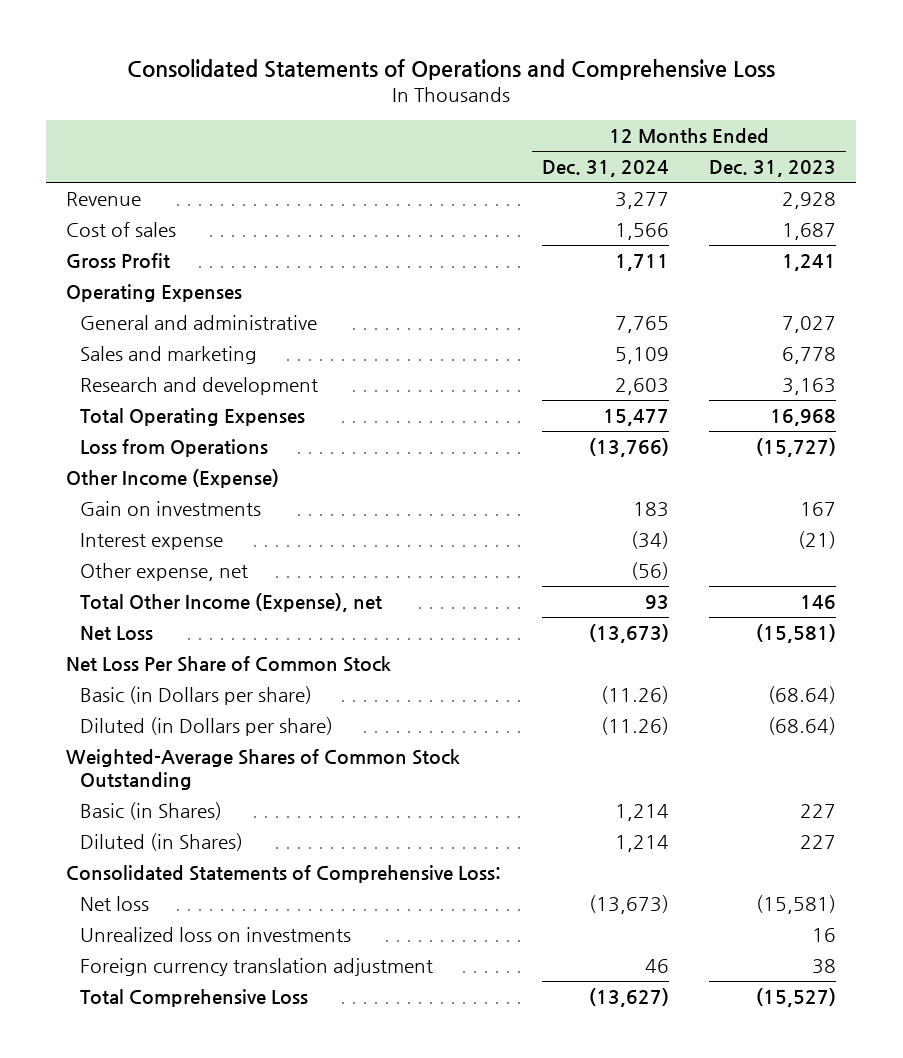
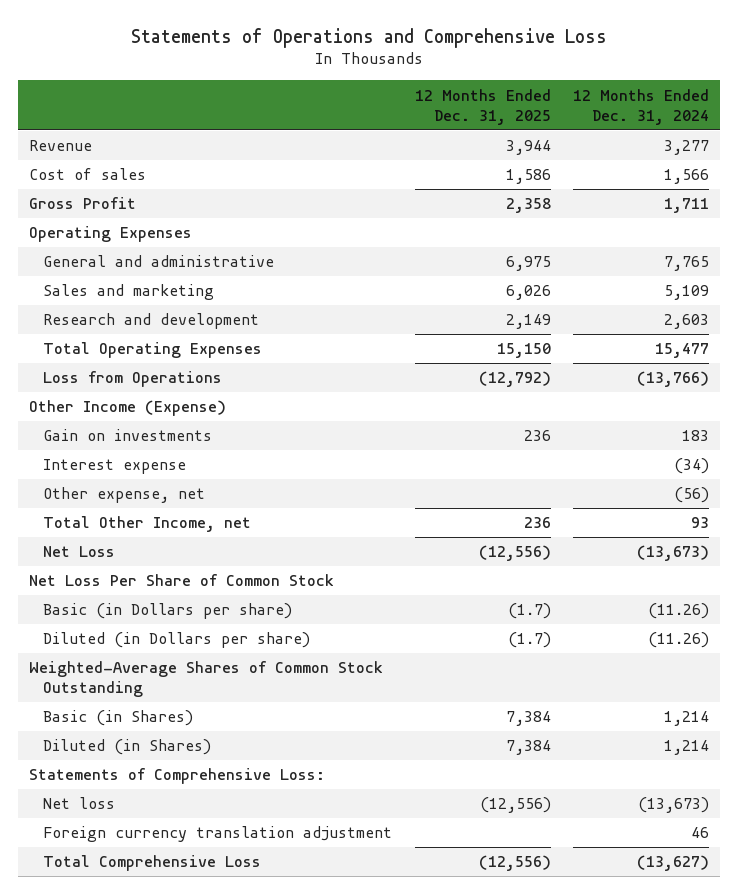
[127,58,776,80] Consolidated Statements of Operations and Comprehensive Loss -> [130,27,607,48] Statements of Operations and Comprehensive Loss
[709,160,837,178] Dec. 31, 2023 -> none
none -> [414,88,551,125] 12 Months Ended Dec. 31, 2025
[80,593,383,613] Total Other Income (Expense), net -> [43,516,252,533] Total Other Income, net
[66,865,502,884] Consolidated Statements of Comprehensive Loss: -> [28,768,325,785] Statements of Comprehensive Loss:
[80,927,352,943] Unrealized loss on investments -> none

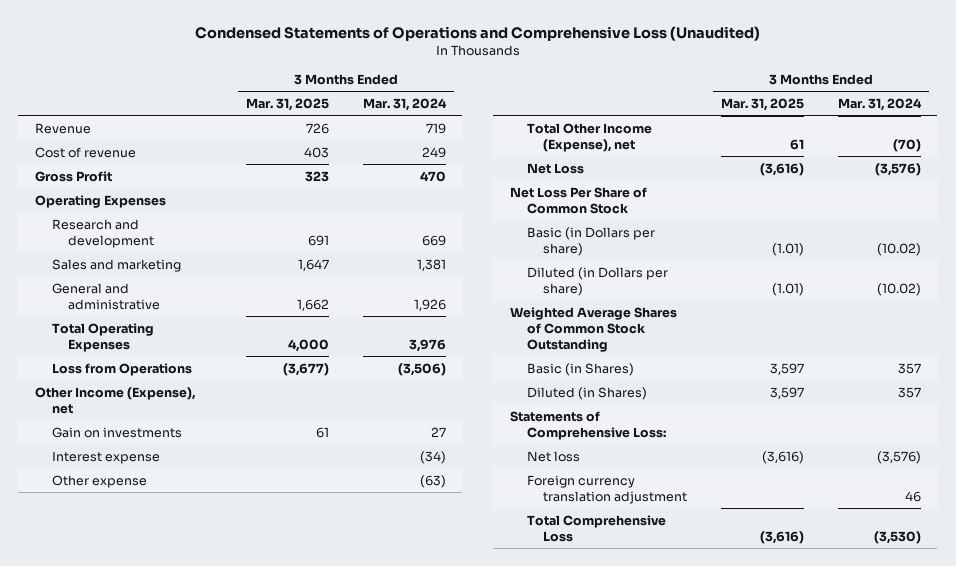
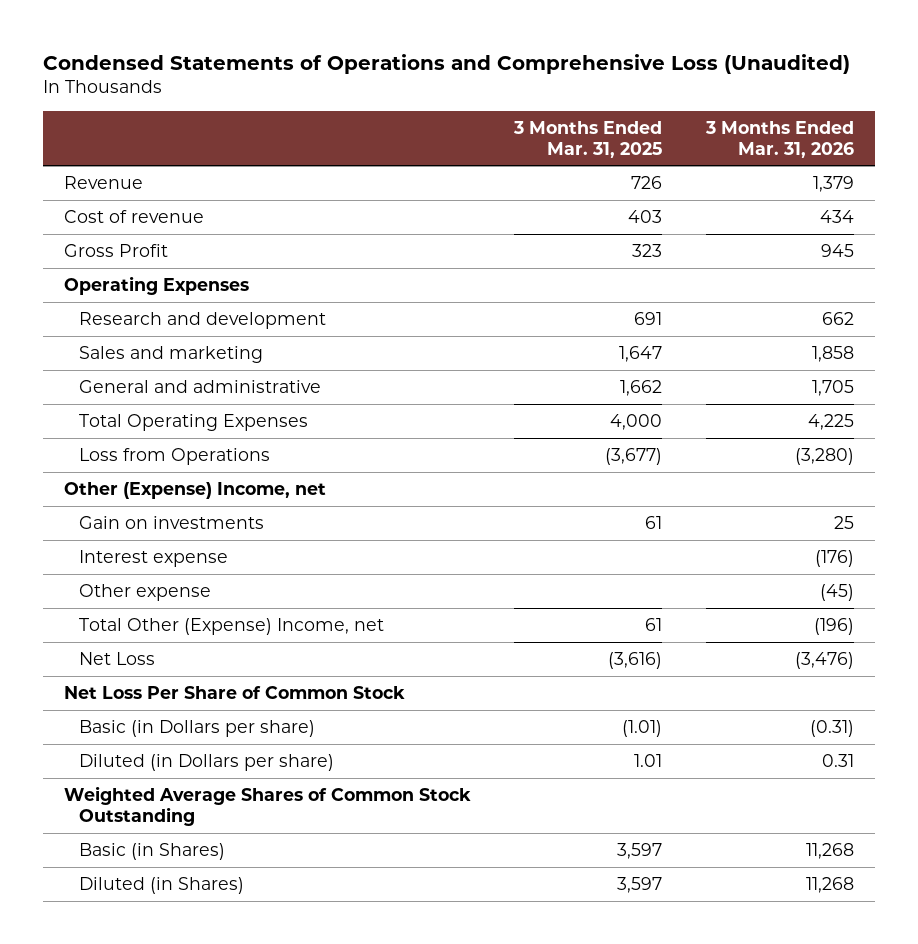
[362,97,447,111] Mar. 31, 2024 -> none
none -> [704,120,854,158] 3 Months Ended Mar. 31, 2026
[35,386,197,414] Other Income (Expense), net -> [64,481,327,499] Other (Expense) Income, net
[526,122,652,152] Total Other Income (Expense), net -> [78,617,384,635] Total Other (Expense) Income, net
[771,282,804,296] (1.01) -> [634,753,663,767] 1.01
[510,410,666,440] Statements of Comprehensive Loss: -> none
[526,450,580,462] Net loss -> none
[526,474,688,504] Foreign currency translation adjustment -> none
[526,514,666,542] Total Comprehensive Loss -> none

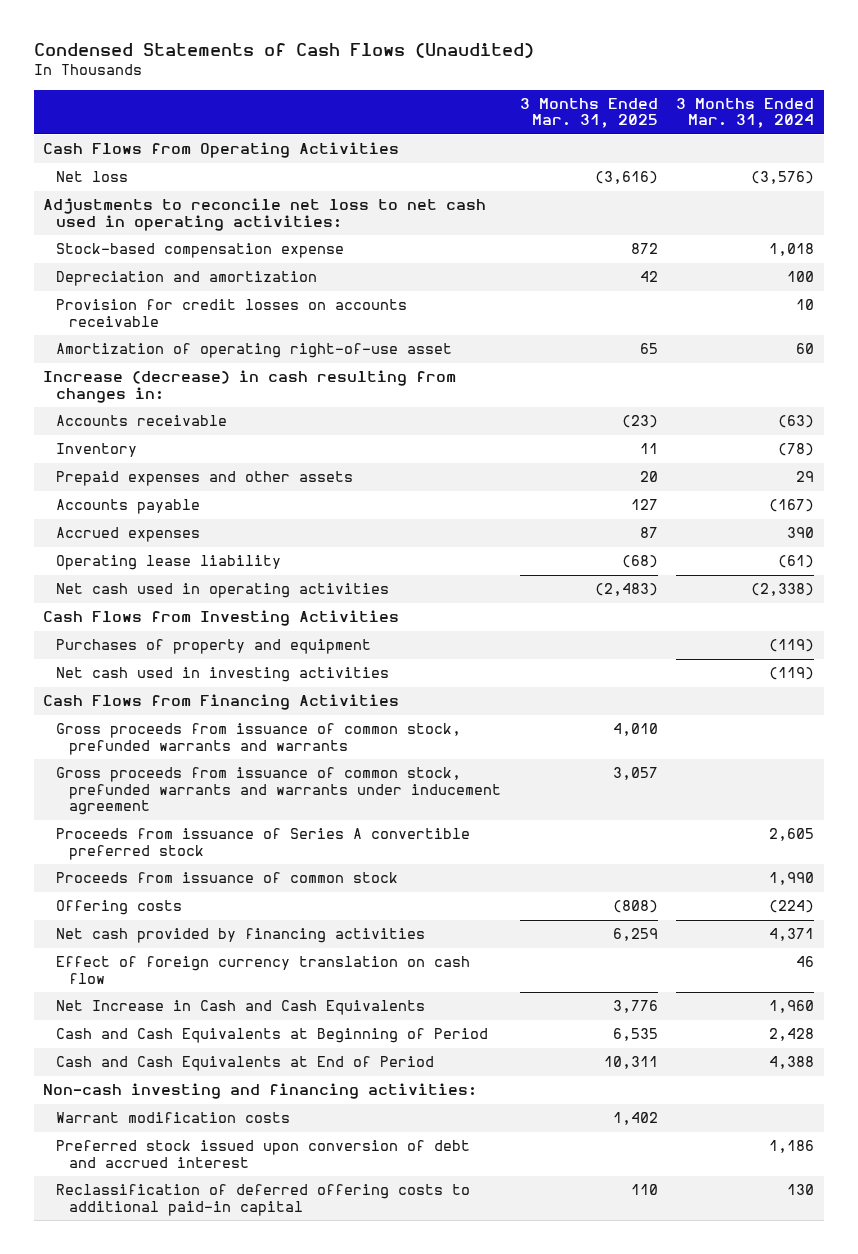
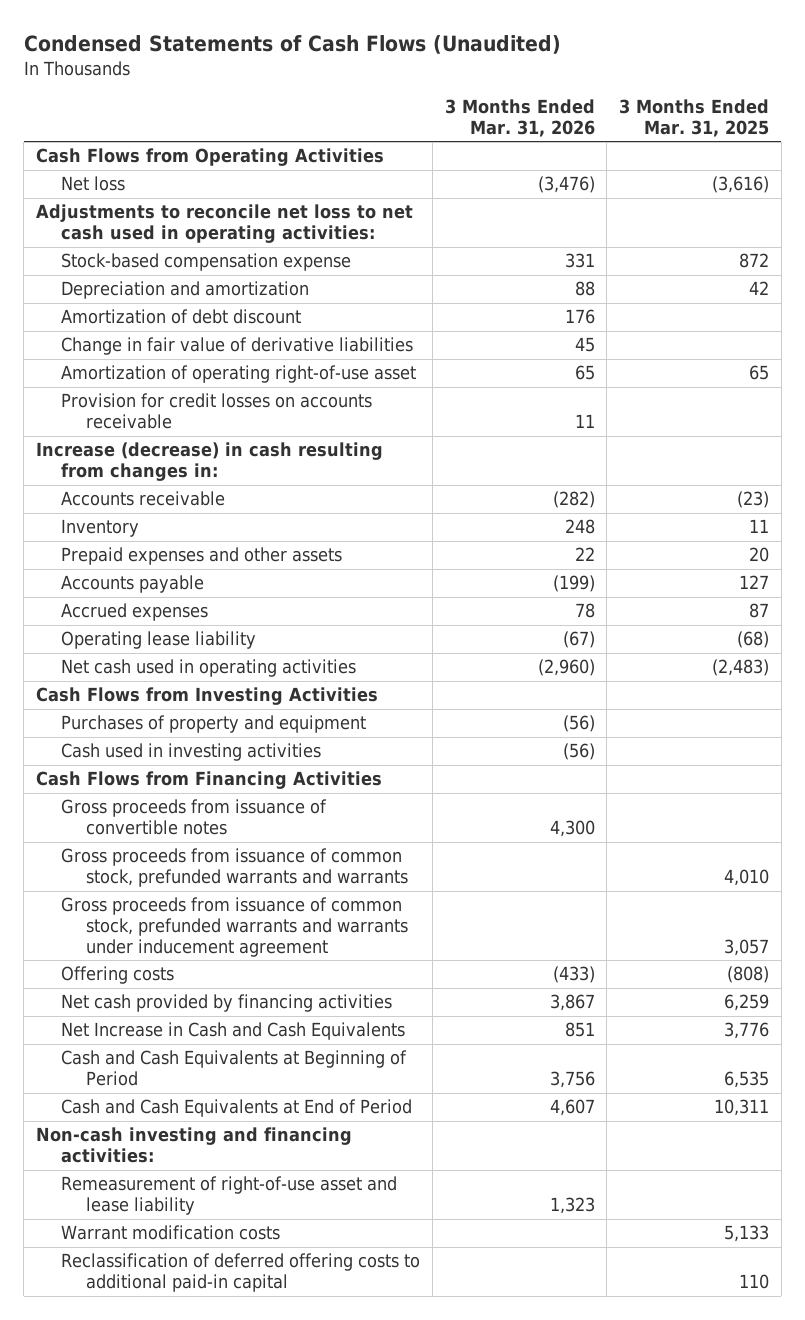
[676,97,815,129] 3 Months Ended Mar. 31, 2024 -> none
none -> [444,99,595,137] 3 Months Ended Mar. 31, 2026
none -> [61,309,302,325] Amortization of debt discount
none -> [61,337,414,356] Change in fair value of derivative liabilities
[56,299,408,327] Provision for credit losses on accounts receivable -> [61,393,373,430] Provision for credit losses on accounts receivable
[56,667,390,683] Net cash used in investing activities -> [61,743,322,762] Cash used in investing activities
none -> [61,799,328,836] Gross proceeds from issuance of convertible notes
[56,828,471,860] Proceeds from issuance of Series A convertible preferred stock -> none
[56,872,399,884] Proceeds from issuance of common stock -> none
[56,956,471,984] Effect of foreign currency translation on cash flow -> none
[56,1140,471,1168] Preferred stock issued upon conversion of debt and accrued interest -> none
none -> [61,1176,398,1216] Remeasurement of right-of-use asset and lease liability
[612,1112,658,1126] 1,402 -> [724,1225,770,1243] 5,133

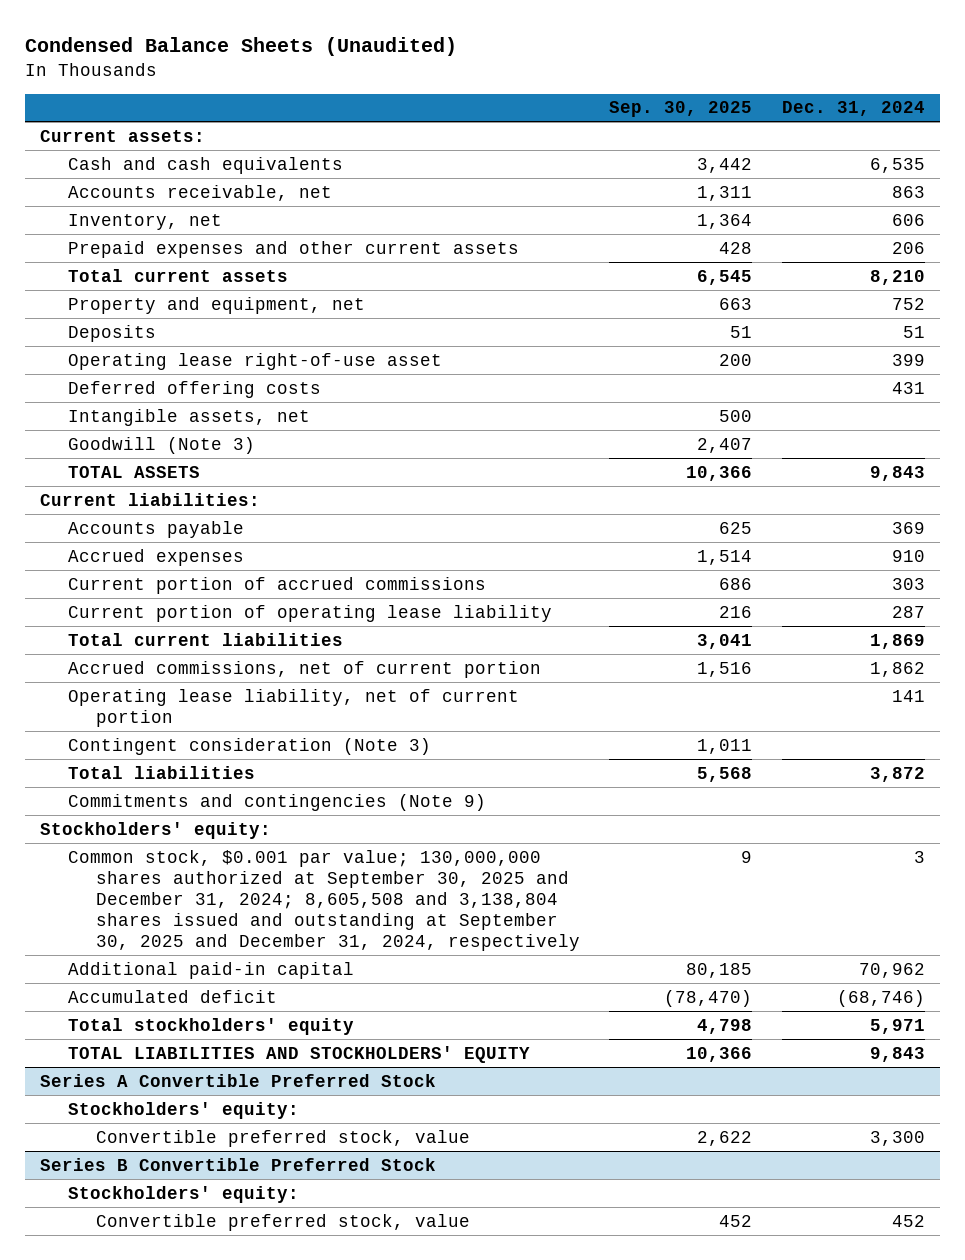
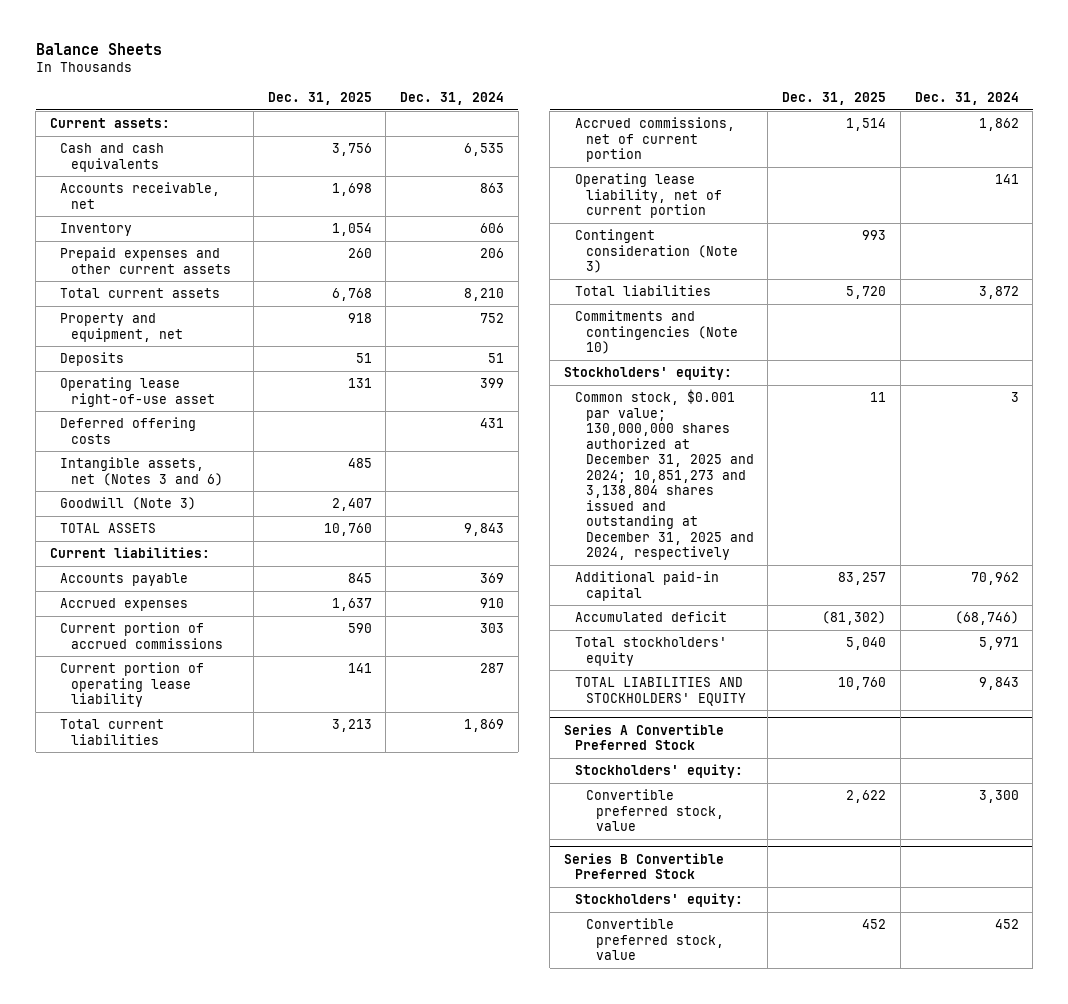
[25,37,458,57] Condensed Balance Sheets (Unaudited) -> [35,43,162,56] Balance Sheets
[609,101,753,118] Sep. 30, 2025 -> none
none -> [267,91,372,105] Dec. 31, 2025
[67,213,222,230] Inventory, net -> [60,223,133,237] Inventory
[67,408,310,426] Intangible assets, net -> [60,457,224,486] Intangible assets, net (Notes 3 and 6)
[67,793,486,811] Commitments and contingencies (Note 9) -> [574,310,738,355] Commitments and contingencies (Note 10)
[67,849,580,952] Common stock, $0.001 par value; 130,000,000 shares authorized at September 30, 2025 and December 31, 2024; 8,605,508 and 3,138,804 shares issued and outstanding at September 30, 2025 and December 31, 2024, respectively -> [574,389,754,561] Common stock, $0.001 par value; 130,000,000 shares authorized at December 31, 2025 and 2024; 10,851,273 and 3,138,804 shares issued and outstanding at December 31, 2025 and 2024, respectively

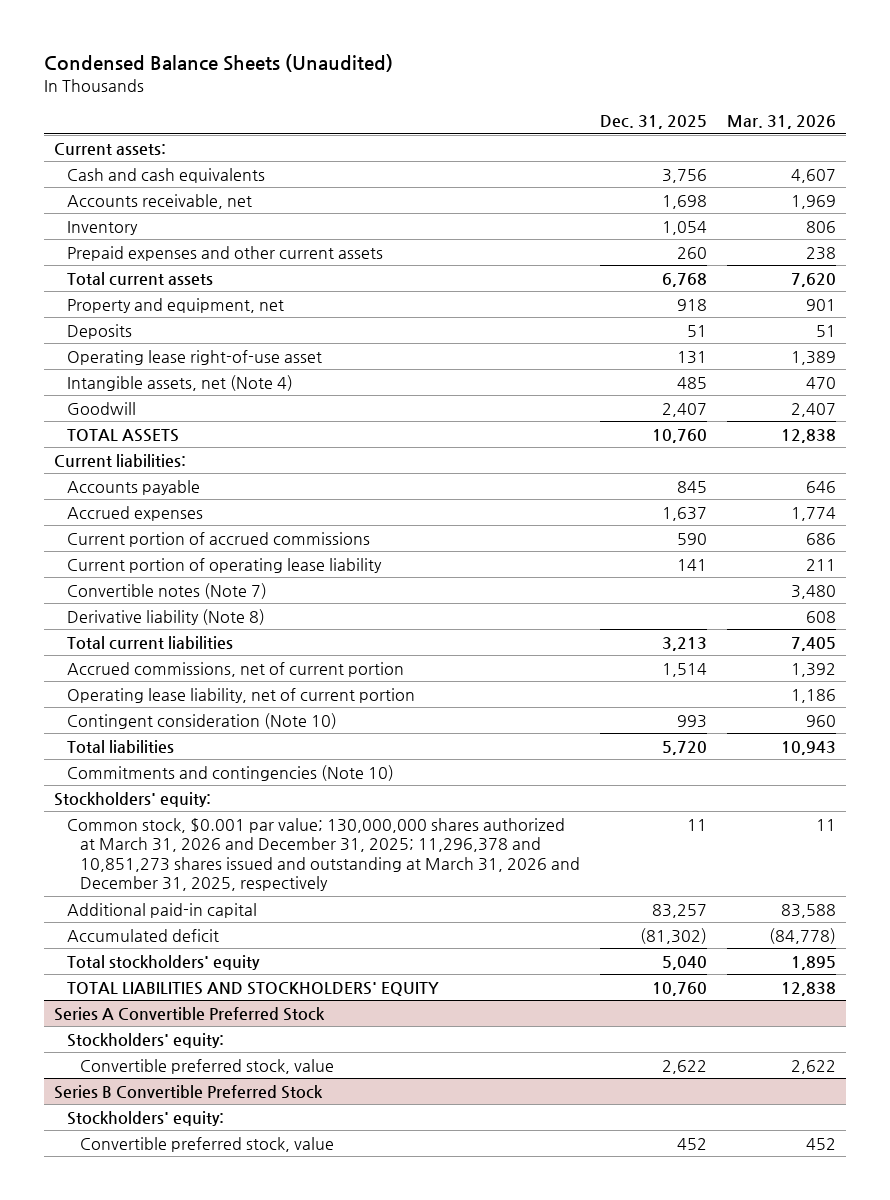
[35,43,162,56] Balance Sheets -> [44,54,394,73] Condensed Balance Sheets (Unaudited)
[400,91,505,105] Dec. 31, 2024 -> none
none -> [726,115,836,130] Mar. 31, 2026
[60,417,197,444] Deferred offering costs -> none
[60,457,224,486] Intangible assets, net (Notes 3 and 6) -> [66,374,293,391] Intangible assets, net (Note 4)
[60,497,197,511] Goodwill (Note 3) -> [66,401,136,415] Goodwill
none -> [66,582,267,599] Convertible notes (Note 7)
none -> [66,608,265,625] Derivative liability (Note 8)
[574,229,738,274] Contingent consideration (Note 3) -> [66,712,337,729] Contingent consideration (Note 10)
[574,389,754,561] Common stock, $0.001 par value; 130,000,000 shares authorized at December 31, 2025 and 2024; 10,851,273 and 3,138,804 shares issued and outstanding at December 31, 2025 and 2024, respectively -> [66,817,580,892] Common stock, $0.001 par value; 130,000,000 shares authorized at March 31, 2026 and December 31, 2025; 11,296,378 and 10,851,273 shares issued and outstanding at March 31, 2026 and December 31, 2025, respectively

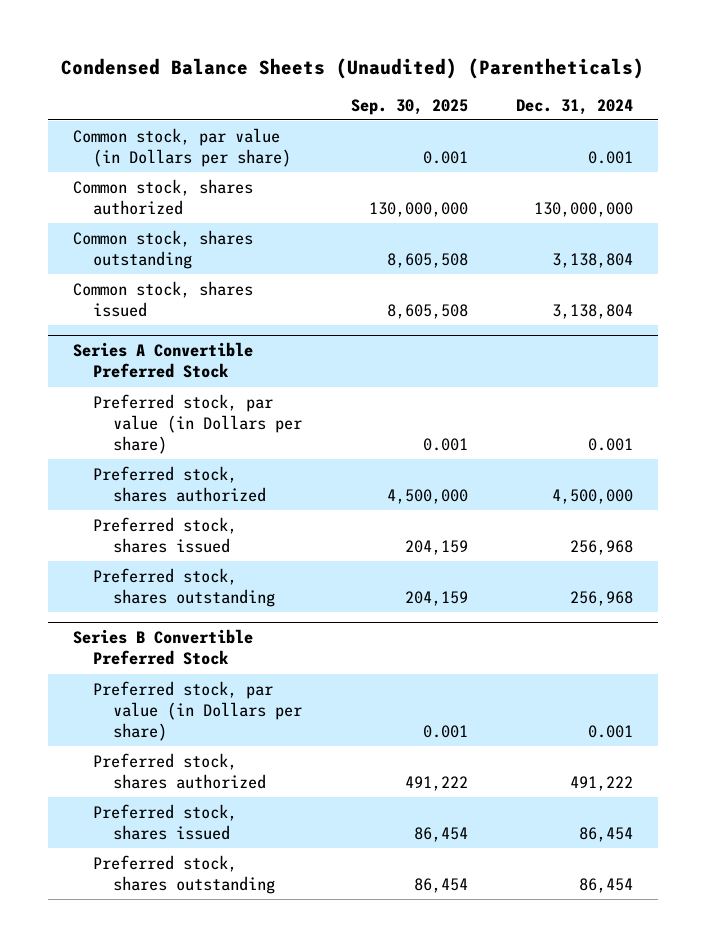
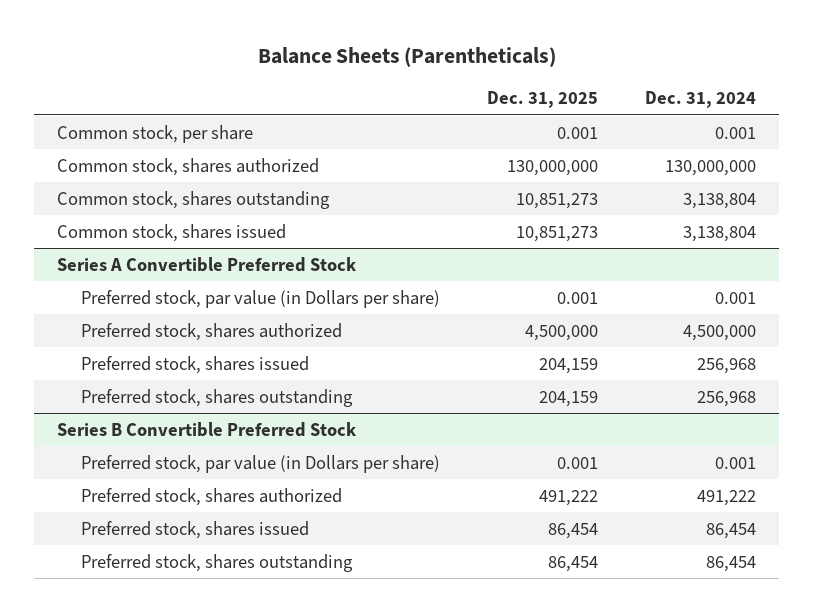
[60,57,644,79] Condensed Balance Sheets (Unaudited) (Parentheticals) -> [257,46,556,67] Balance Sheets (Parentheticals)
[350,98,468,115] Sep. 30, 2025 -> none
none -> [487,91,599,109] Dec. 31, 2025
[72,127,291,167] Common stock, par value (in Dollars per share) -> [57,124,254,143] Common stock, per share

